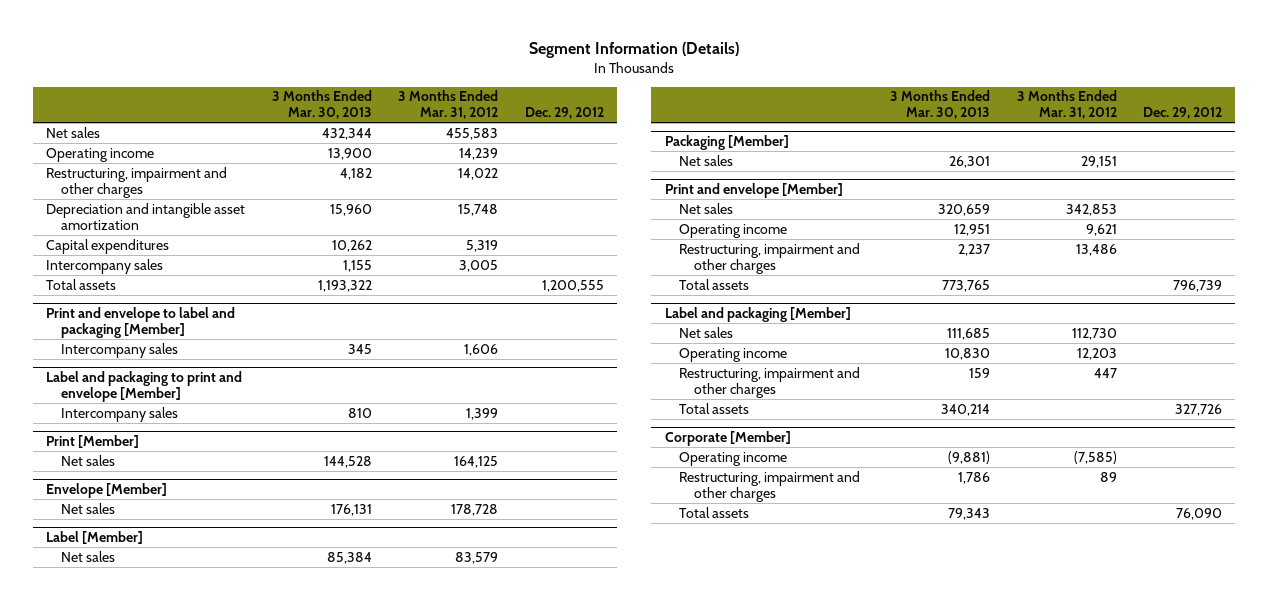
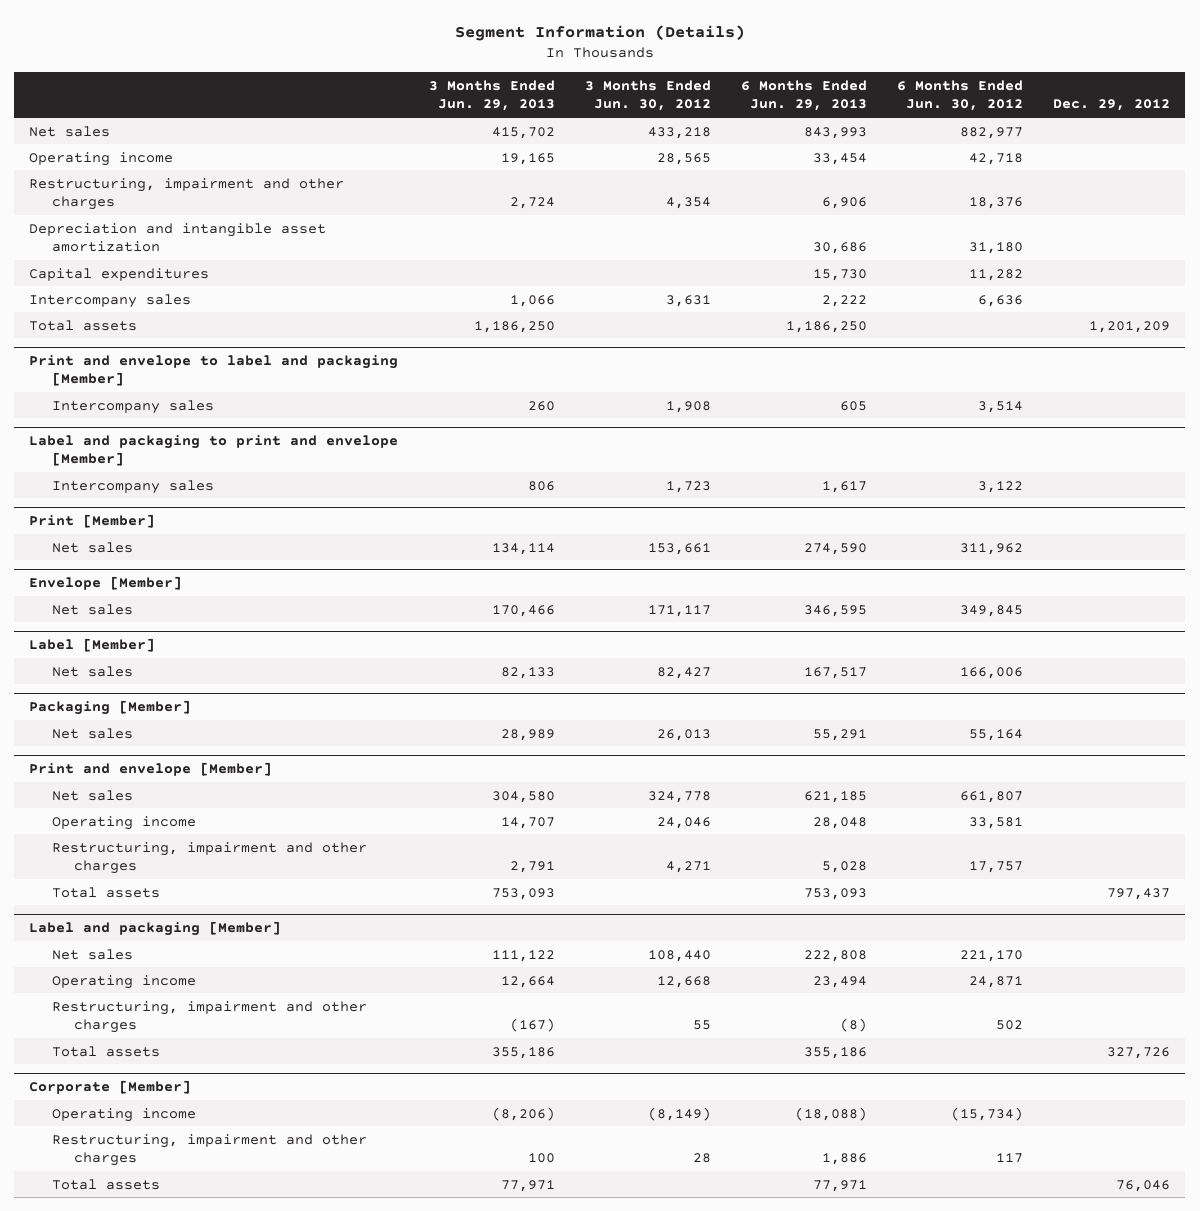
[271,90,372,120] 3 Months Ended Mar. 30, 2013 -> none
[398,90,499,120] 3 Months Ended Mar. 31, 2012 -> none
none -> [428,79,555,112] 3 Months Ended Jun. 29, 2013
none -> [584,79,711,112] 3 Months Ended Jun. 30, 2012
none -> [740,79,867,112] 6 Months Ended Jun. 29, 2013
none -> [896,79,1023,112] 6 Months Ended Jun. 30, 2012
[541,279,604,292] 1,200,555 -> [1089,320,1171,333] 1,201,209
[1173,279,1223,292] 796,739 -> [1107,887,1171,900] 797,437
[1176,507,1223,520] 76,090 -> [1116,1179,1171,1192] 76,046

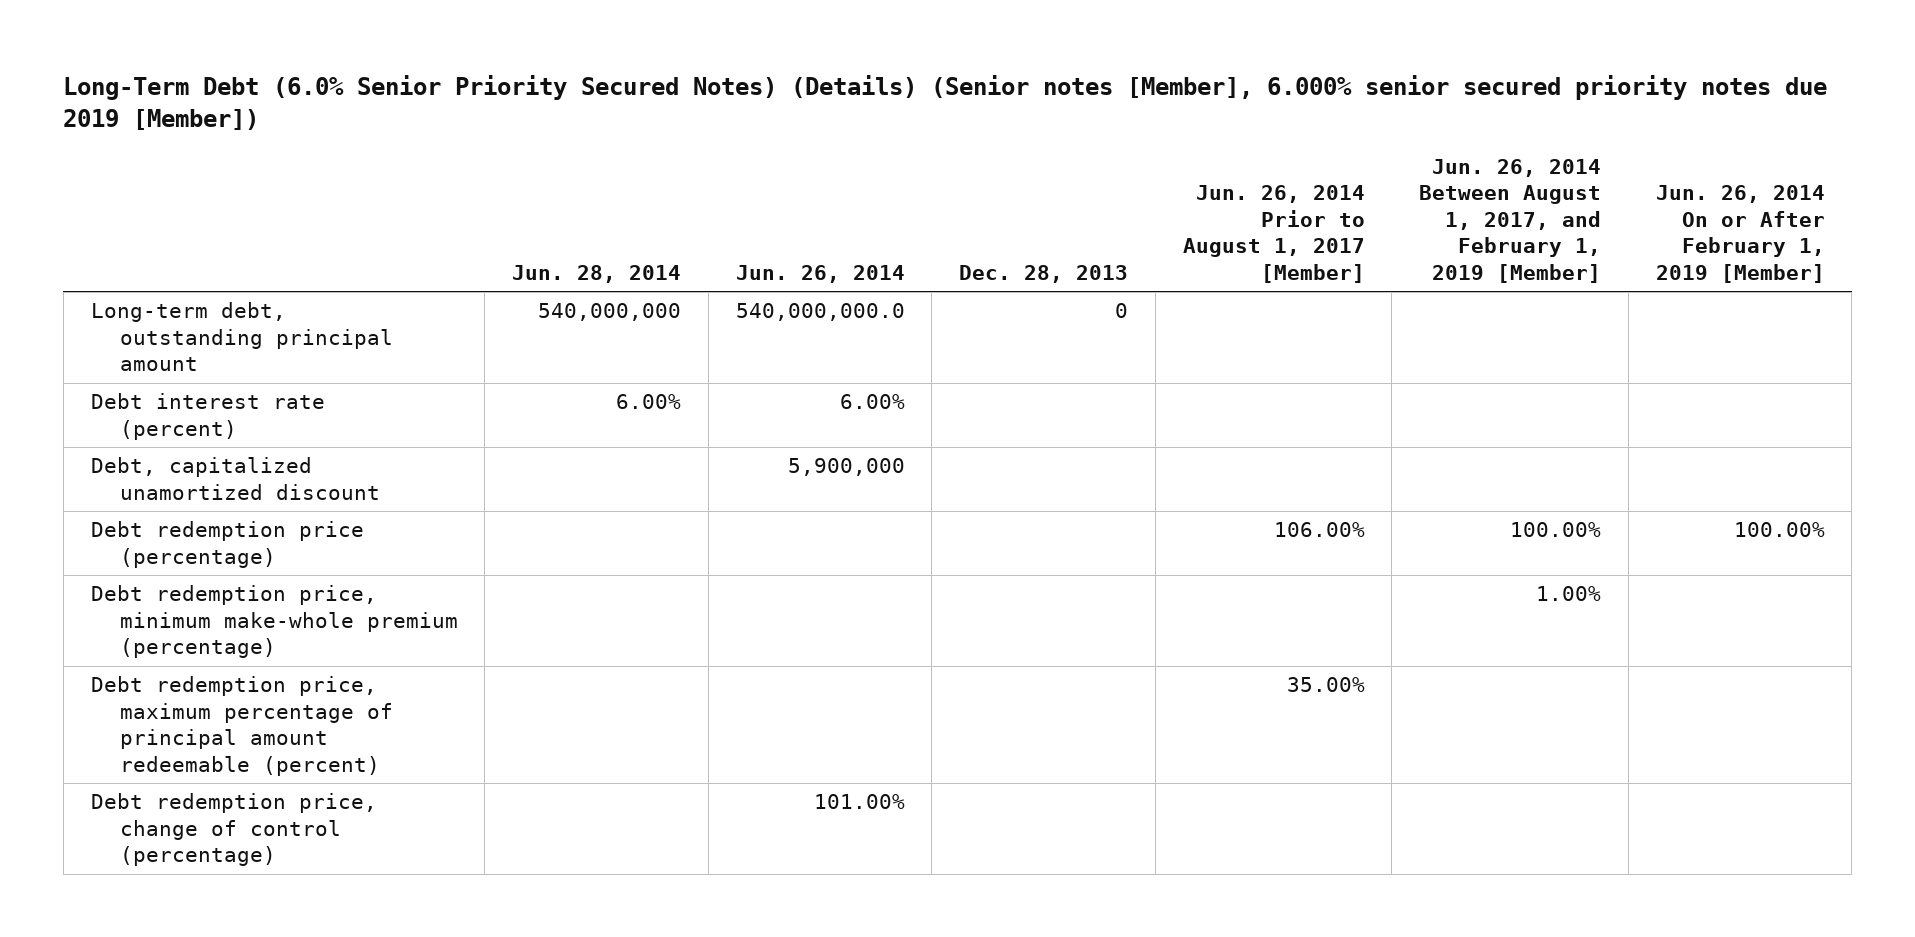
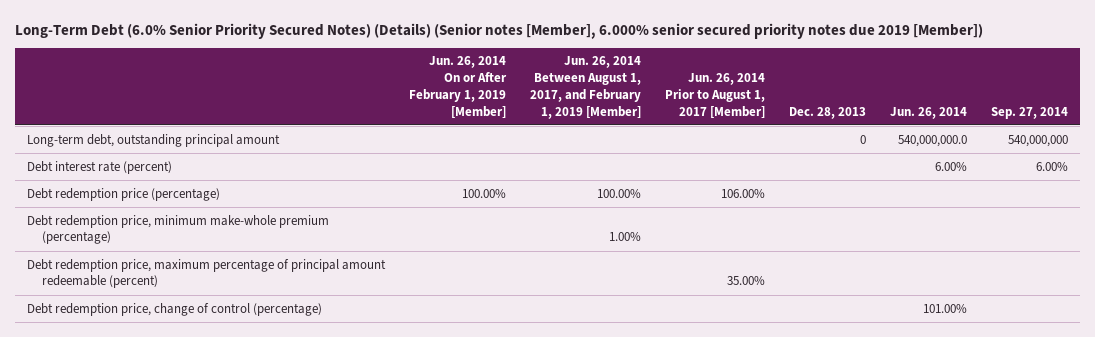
[512,264,682,283] Jun. 28, 2014 -> none
none -> [990,106,1068,119] Sep. 27, 2014
[90,457,380,500] Debt, capitalized unamortized discount -> none

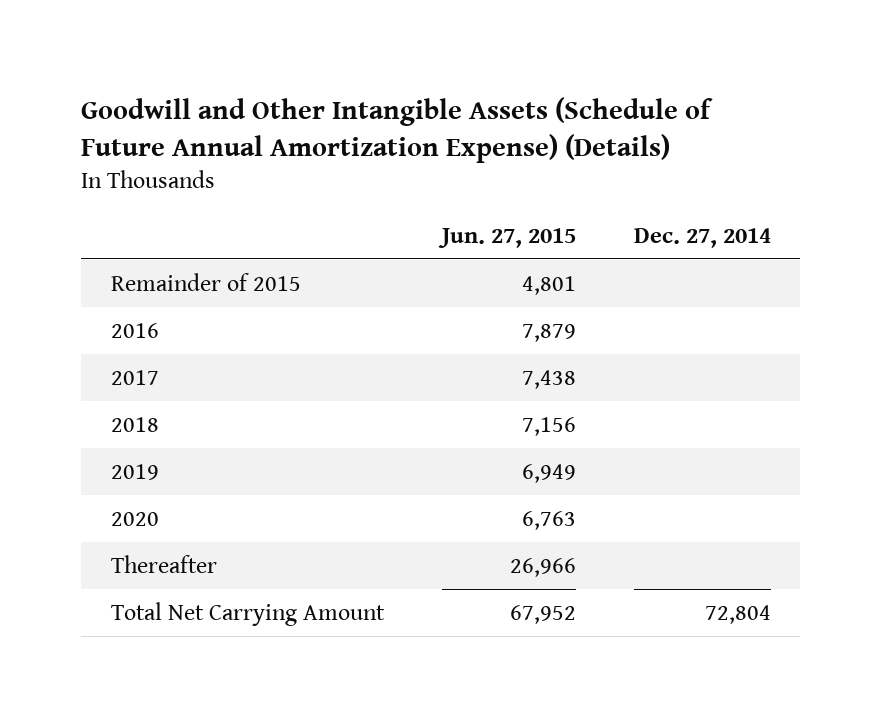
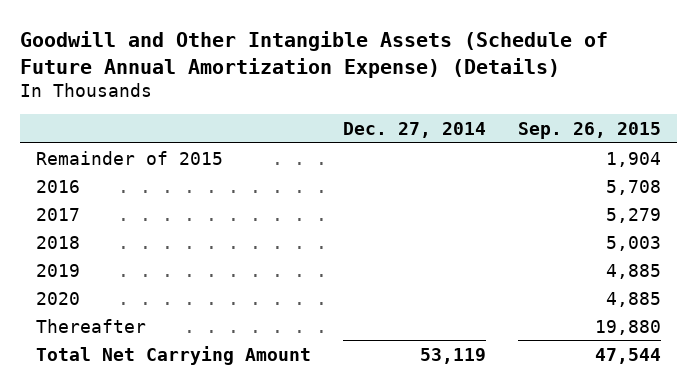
[437,227,576,248] Jun. 27, 2015 -> none
none -> [518,122,662,140] Sep. 26, 2015
[705,604,772,624] 72,804 -> [420,347,487,364] 53,119

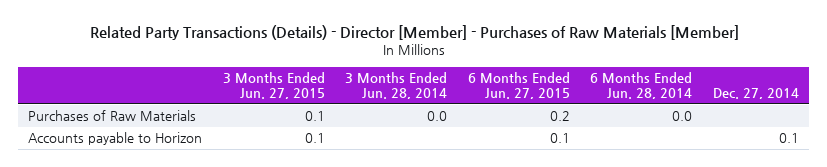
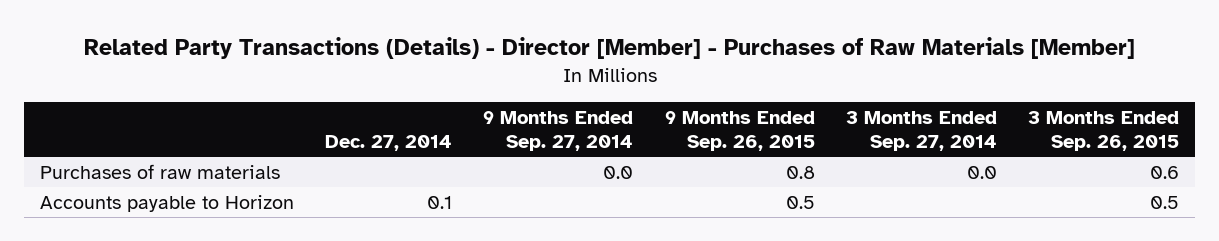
[222,72,325,100] 3 Months Ended Jun. 27, 2015 -> none
[345,72,448,100] 3 Months Ended Jun. 28, 2014 -> none
[467,72,570,100] 6 Months Ended Jun. 27, 2015 -> none
[590,72,693,100] 6 Months Ended Jun. 28, 2014 -> none
none -> [483,111,634,152] 9 Months Ended Sep. 27, 2014
none -> [664,111,815,152] 9 Months Ended Sep. 26, 2015
none -> [845,111,997,152] 3 Months Ended Sep. 27, 2014
none -> [1028,111,1180,152] 3 Months Ended Sep. 26, 2015
[27,110,196,122] Purchases of Raw Materials -> [40,163,281,179] Purchases of raw materials

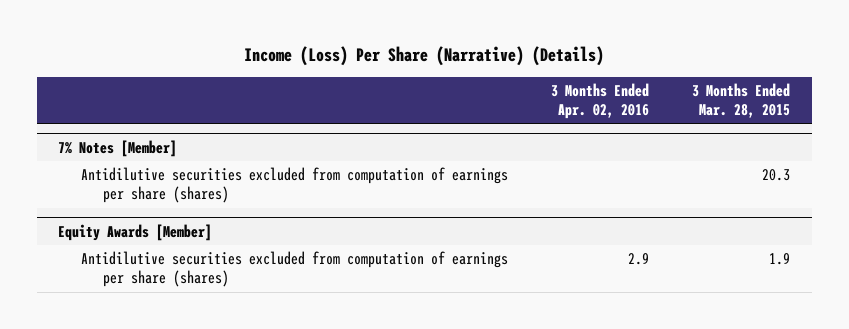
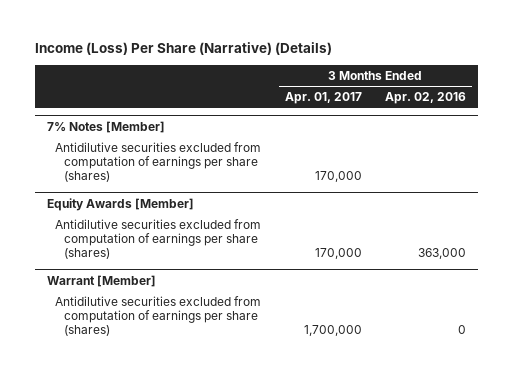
[692,83,791,118] 3 Months Ended Mar. 28, 2015 -> none
none -> [284,92,362,105] Apr. 01, 2017
[627,253,649,266] 2.9 -> [417,247,466,259] 363,000
none -> [46,274,156,287] Warrant [Member]
none -> [55,296,262,336] Antidilutive securities excluded from computation of earnings per share (shares)

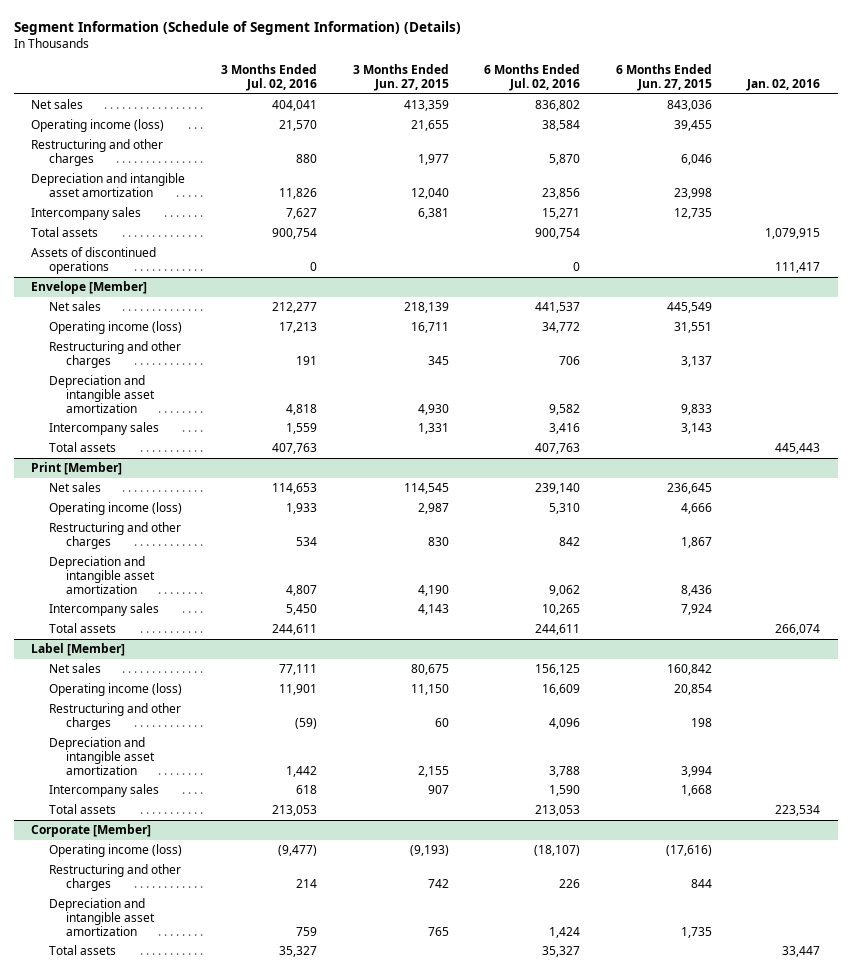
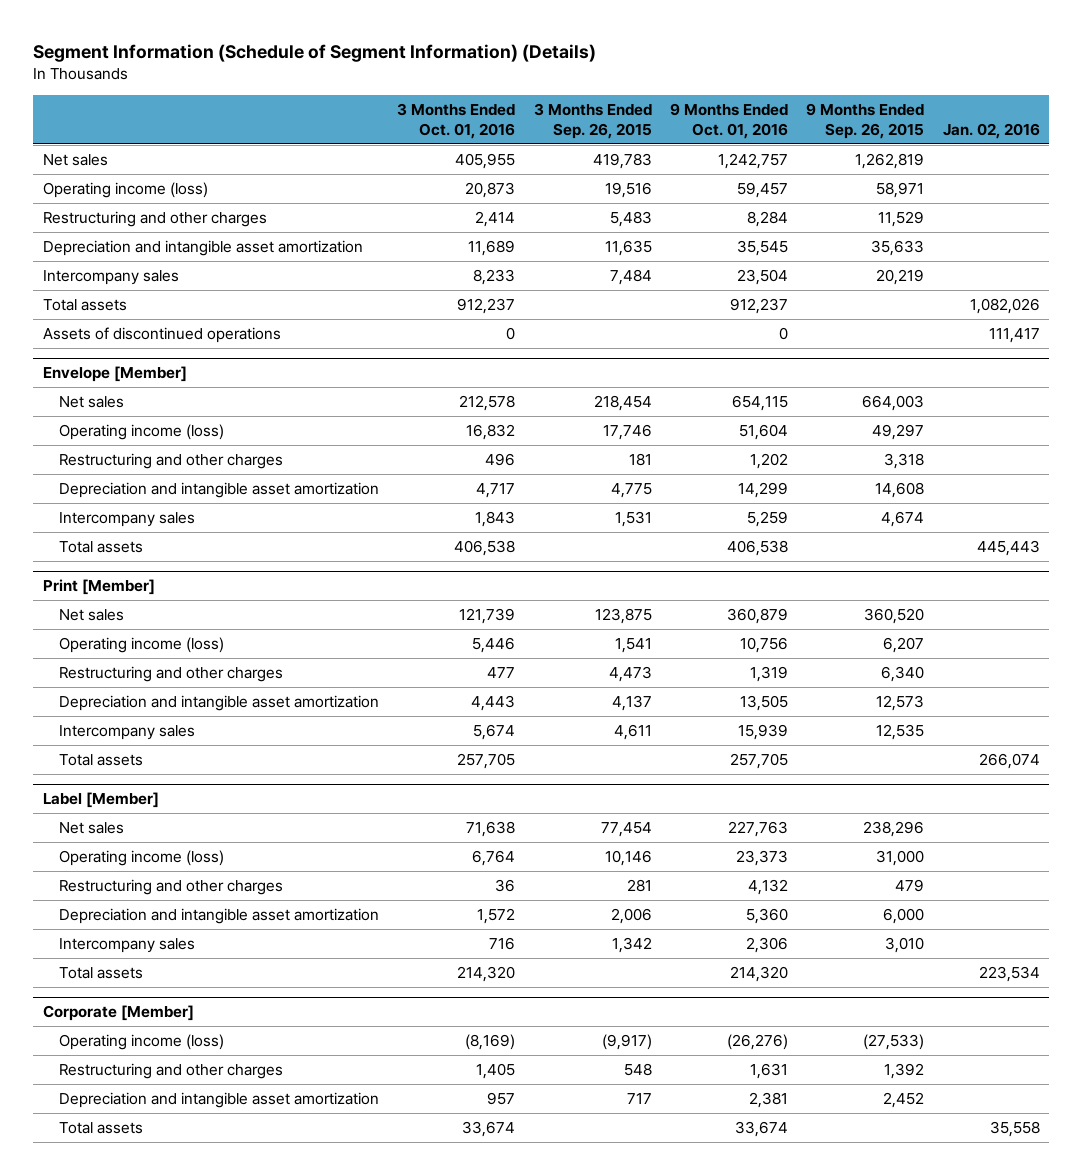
[221,64,318,92] 3 Months Ended Jul. 02, 2016 -> none
[352,64,449,92] 3 Months Ended Jun. 27, 2015 -> none
[484,64,581,92] 6 Months Ended Jul. 02, 2016 -> none
[615,64,712,92] 6 Months Ended Jun. 27, 2015 -> none
none -> [397,102,516,140] 3 Months Ended Oct. 01, 2016
none -> [533,102,652,140] 3 Months Ended Sep. 26, 2015
none -> [669,102,788,140] 9 Months Ended Oct. 01, 2016
none -> [806,102,925,140] 9 Months Ended Sep. 26, 2015
[765,228,821,240] 1,079,915 -> [969,297,1040,314] 1,082,026
[782,946,821,958] 33,447 -> [989,1120,1040,1137] 35,558

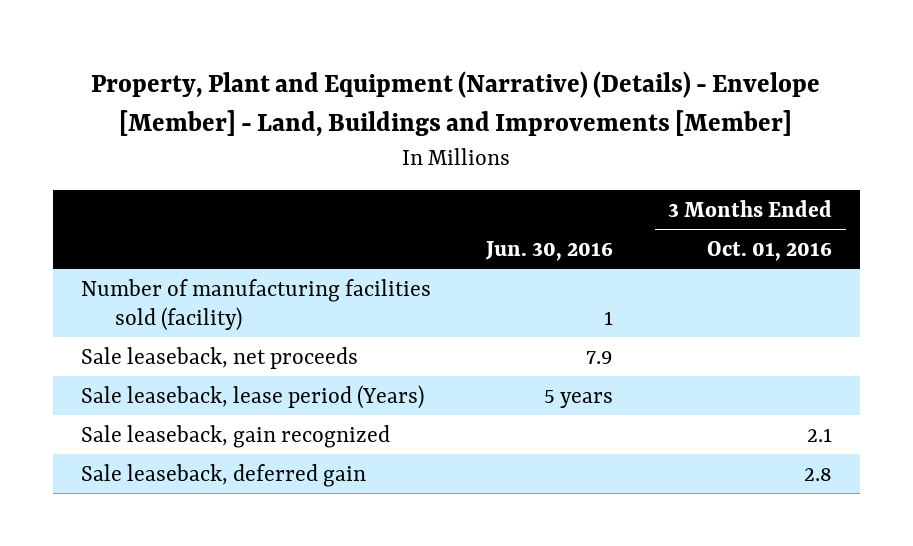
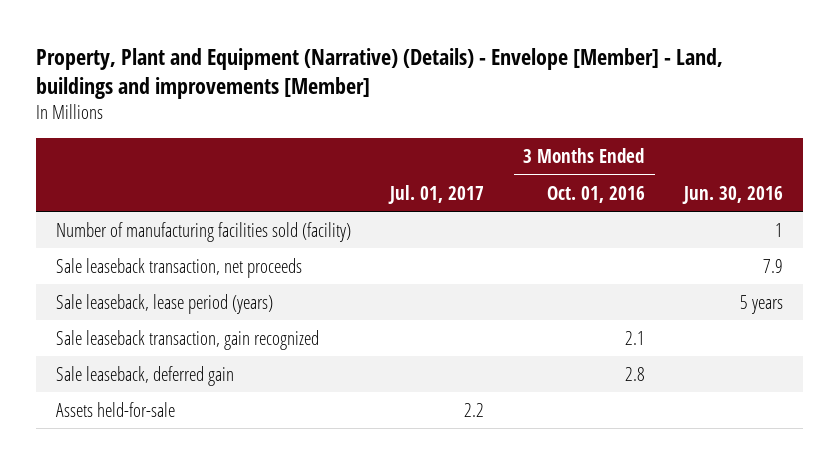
[91,70,821,137] Property, Plant and Equipment (Narrative) (Details) - Envelope [Member] - Land, Buildings and Improvements [Member] -> [35,47,723,100] Property, Plant and Equipment (Narrative) (Details) - Envelope [Member] - Land, buildings and improvements [Member]
none -> [388,184,485,204] Jul. 01, 2017
[80,346,358,369] Sale leaseback, net proceeds -> [55,257,302,278] Sale leaseback transaction, net proceeds
[80,384,424,409] Sale leaseback, lease period (Years) -> [55,293,273,314] Sale leaseback, lease period (years)
[80,424,390,448] Sale leaseback, gain recognized -> [55,329,319,350] Sale leaseback transaction, gain recognized
none -> [55,401,175,417] Assets held-for-sale

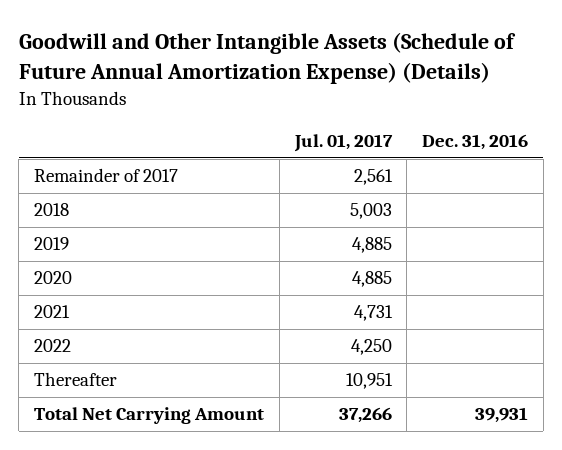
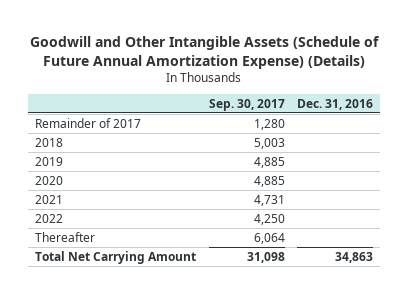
[293,134,393,153] Jul. 01, 2017 -> none
none -> [208,98,285,111] Sep. 30, 2017
[475,407,529,424] 39,931 -> [335,251,374,263] 34,863

